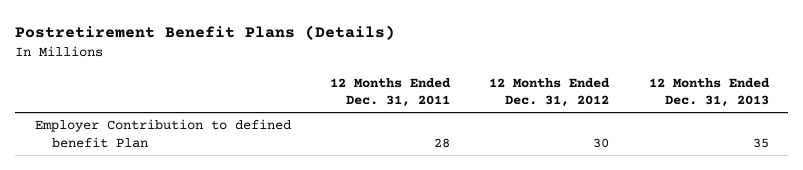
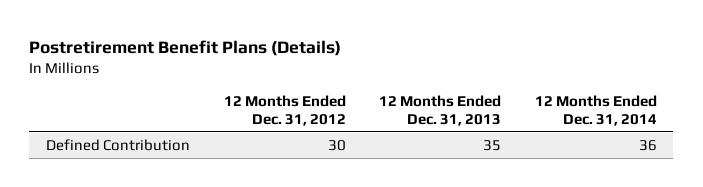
[329,77,451,108] 12 Months Ended Dec. 31, 2011 -> none
none -> [534,94,657,127] 12 Months Ended Dec. 31, 2014
[34,119,291,148] Employer Contribution to defined benefit Plan -> [46,139,191,152] Defined Contribution

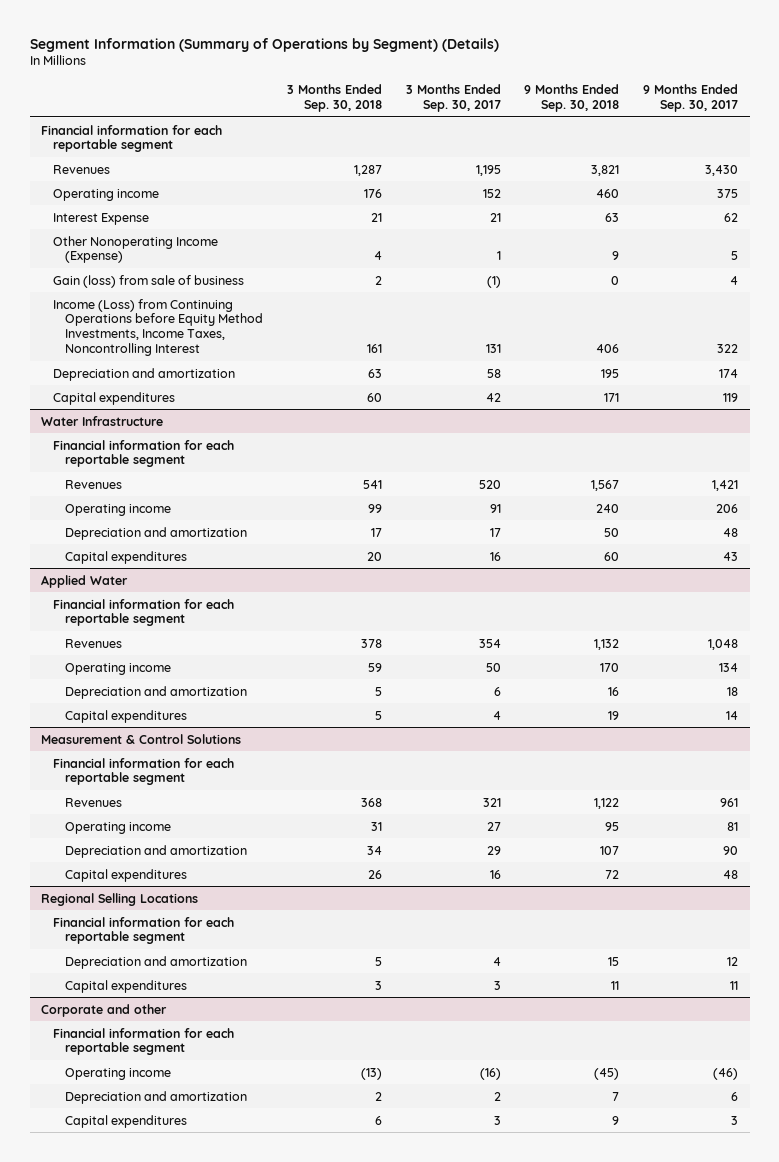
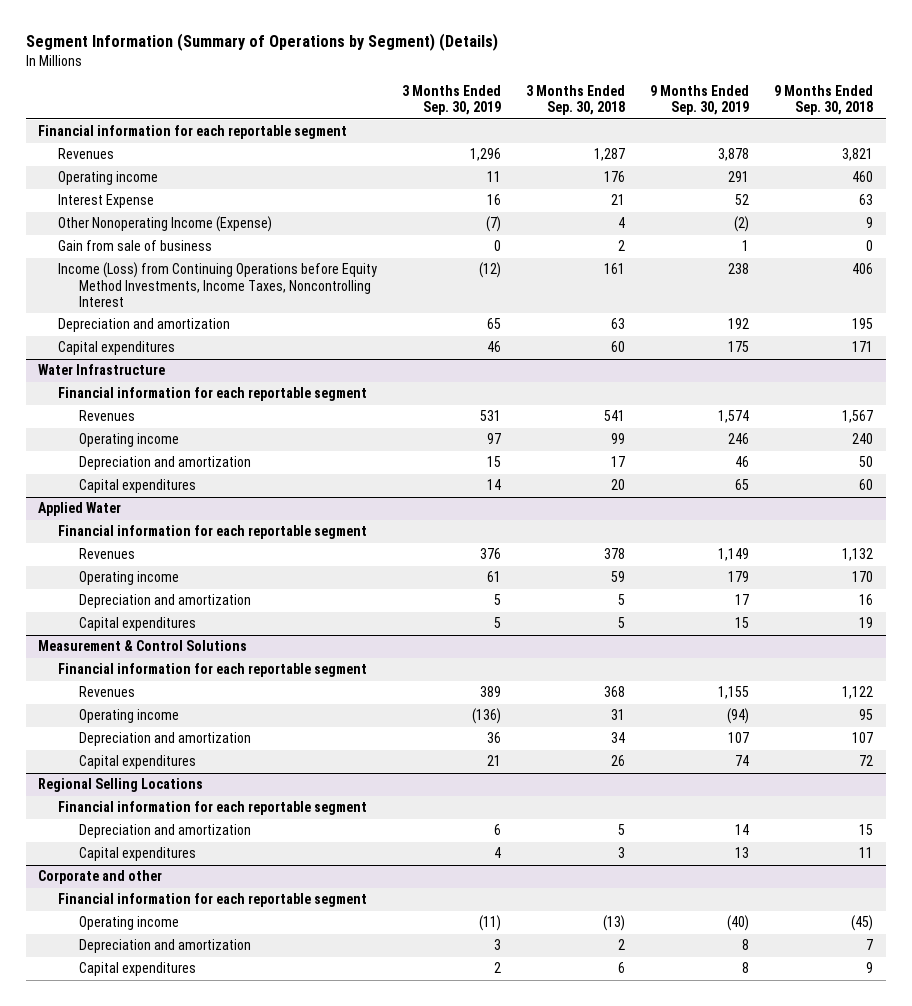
[405,84,501,113] 3 Months Ended Sep. 30, 2017 -> none
[642,84,738,113] 9 Months Ended Sep. 30, 2017 -> none
none -> [402,84,502,116] 3 Months Ended Sep. 30, 2019
none -> [650,84,750,116] 9 Months Ended Sep. 30, 2019
[53,274,245,288] Gain (loss) from sale of business -> [58,240,213,252] Gain from sale of business

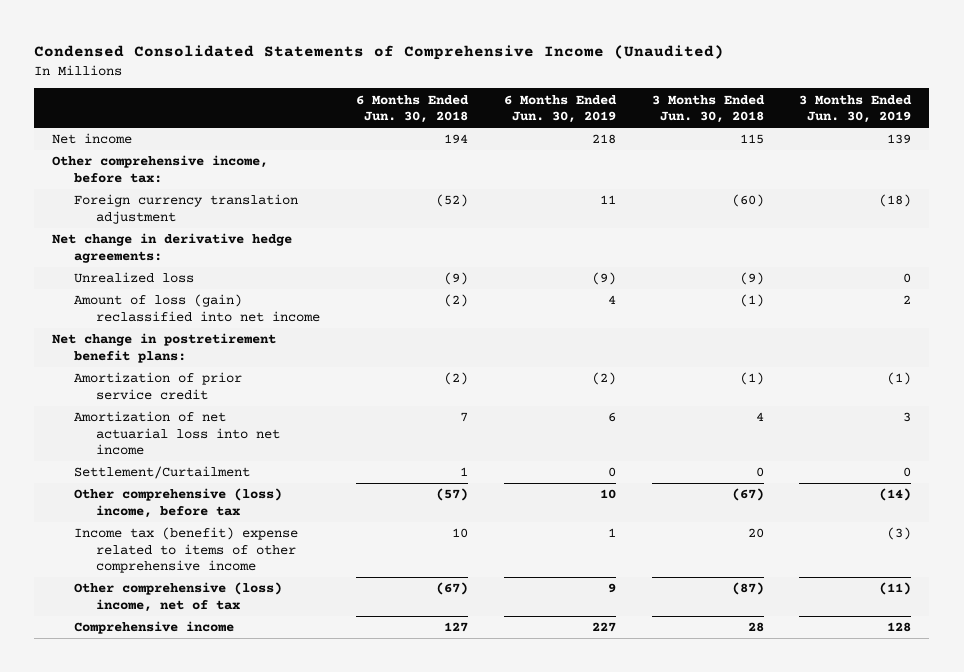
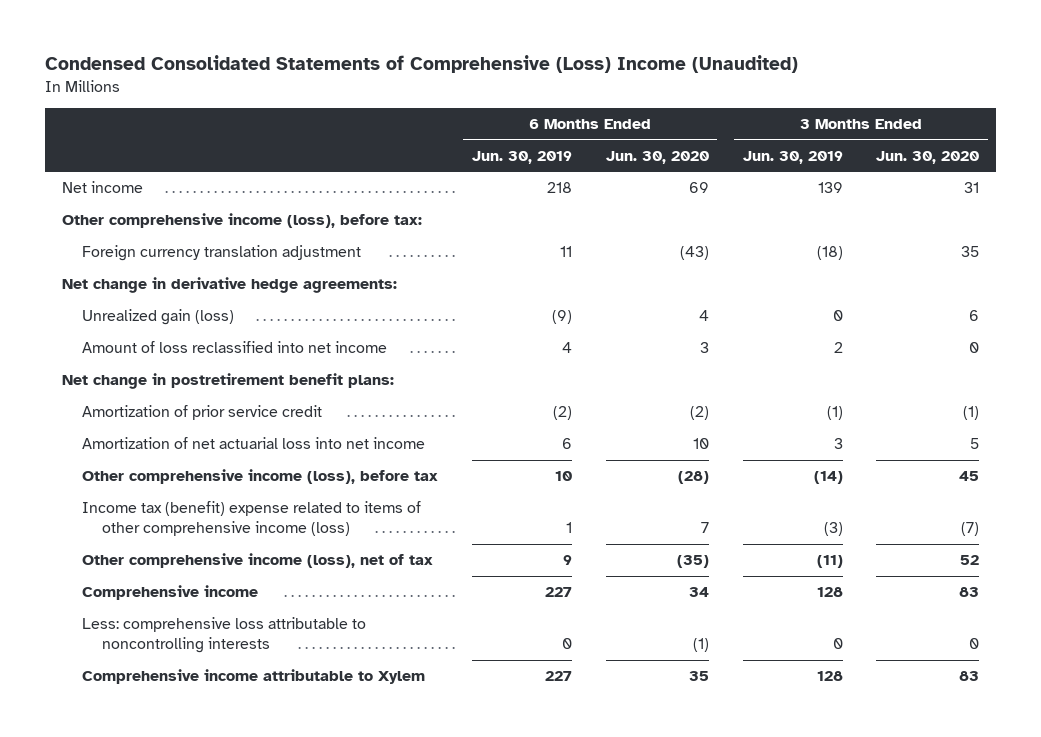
[34,44,725,60] Condensed Consolidated Statements of Comprehensive Income (Unaudited) -> [44,54,798,73] Condensed Consolidated Statements of Comprehensive (Loss) Income (Unaudited)
[356,94,470,124] 6 Months Ended Jun. 30, 2018 -> none
[651,94,765,124] 3 Months Ended Jun. 30, 2018 -> none
none -> [605,151,709,165] Jun. 30, 2020
none -> [876,151,980,165] Jun. 30, 2020
[52,155,269,183] Other comprehensive income, before tax: -> [61,213,422,229] Other comprehensive income (loss), before tax:
[74,272,195,284] Unrealized loss -> [82,309,235,326] Unrealized gain (loss)
[74,294,321,322] Amount of loss (gain) reclassified into net income -> [82,341,388,354] Amount of loss reclassified into net income
[74,466,251,480] Settlement/Curtailment -> none
[74,488,283,518] Other comprehensive (loss) income, before tax -> [82,469,439,485] Other comprehensive income (loss), before tax
[74,527,299,574] Income tax (benefit) expense related to items of other comprehensive income -> [82,501,422,537] Income tax (benefit) expense related to items of other comprehensive income (loss)
[74,582,283,612] Other comprehensive (loss) income, net of tax -> [82,553,434,569] Other comprehensive income (loss), net of tax
none -> [82,617,367,654] Less: comprehensive loss attributable to noncontrolling interests
none -> [82,669,426,685] Comprehensive income attributable to Xylem

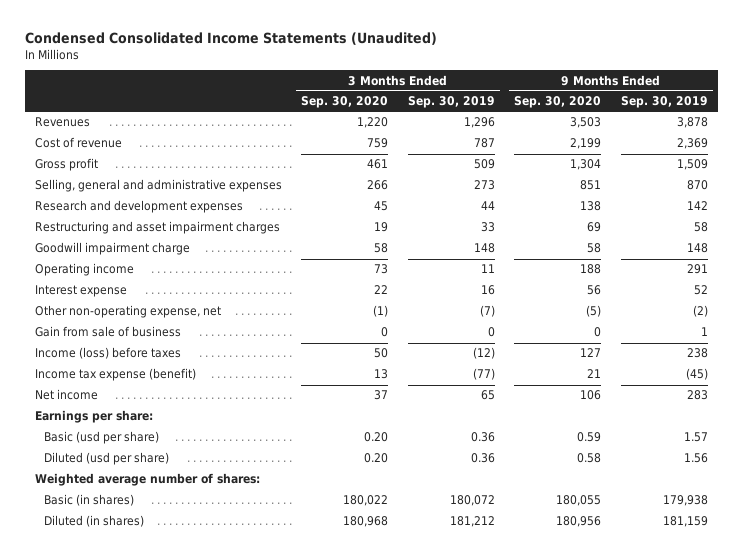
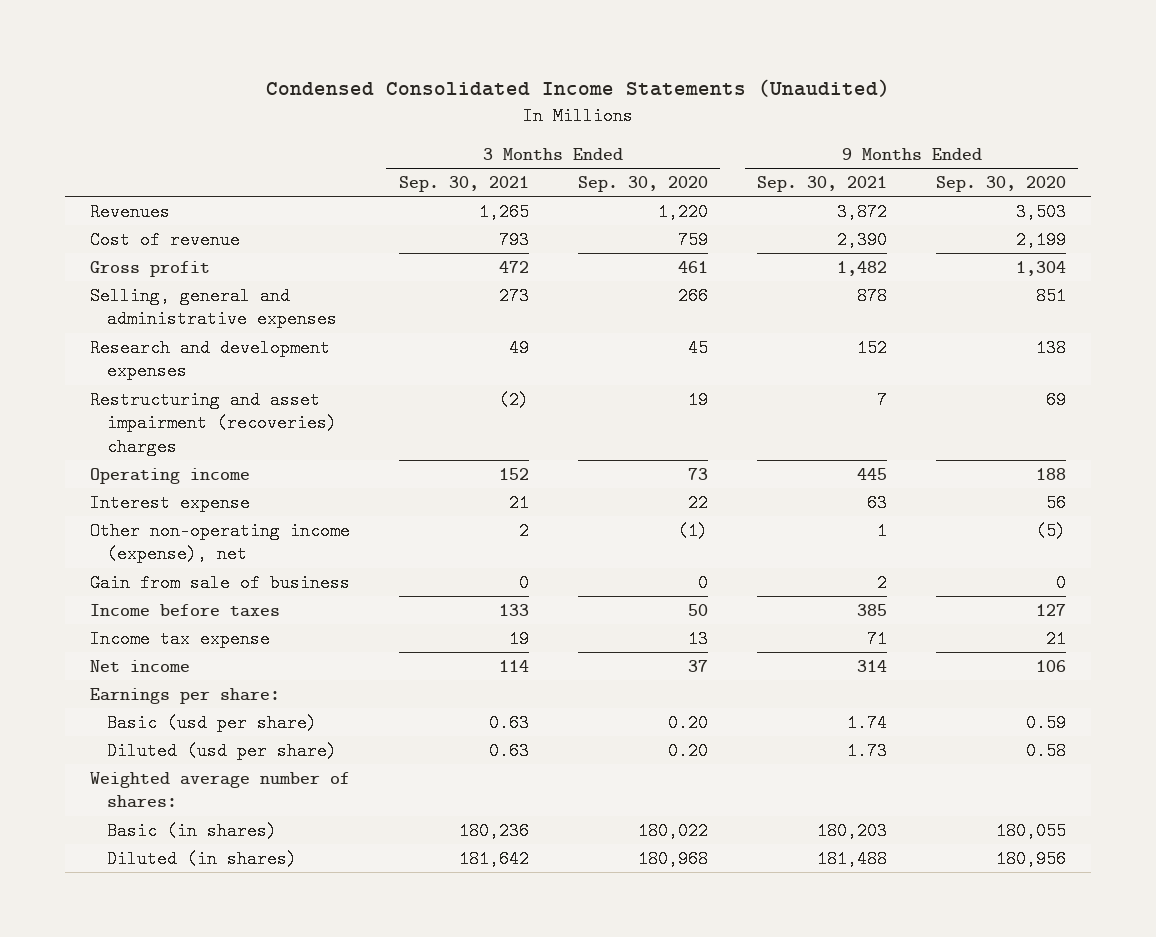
[407,96,495,109] Sep. 30, 2019 -> none
[620,96,708,109] Sep. 30, 2019 -> none
none -> [398,176,529,193] Sep. 30, 2021
none -> [757,176,888,193] Sep. 30, 2021
[34,242,190,256] Goodwill impairment charge -> none
[34,221,280,235] Restructuring and asset impairment charges -> [89,390,337,456] Restructuring and asset impairment (recoveries) charges
[34,305,221,319] Other non-operating expense, net -> [89,521,350,564] Other non-operating income (expense), net
[34,347,181,360] Income (loss) before taxes -> [89,603,280,617] Income before taxes
[34,368,196,382] Income tax expense (benefit) -> [89,629,270,648] Income tax expense

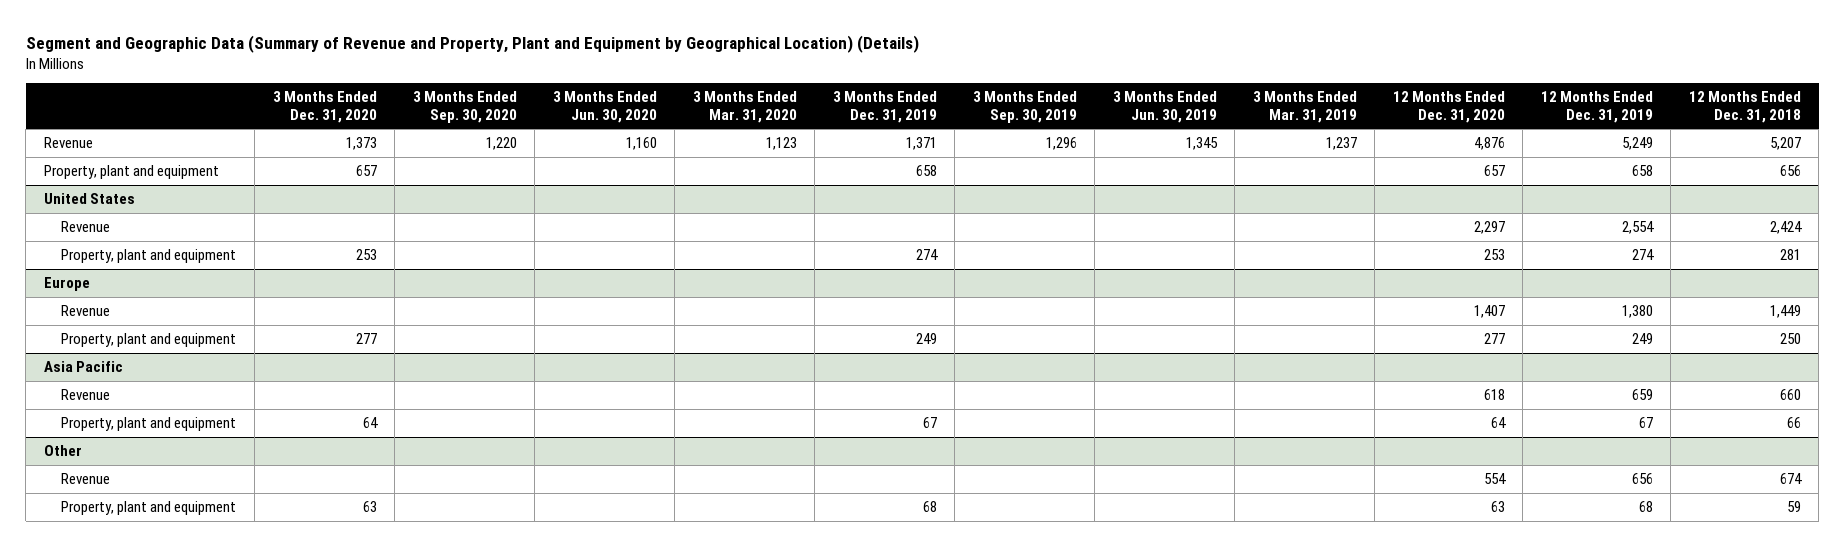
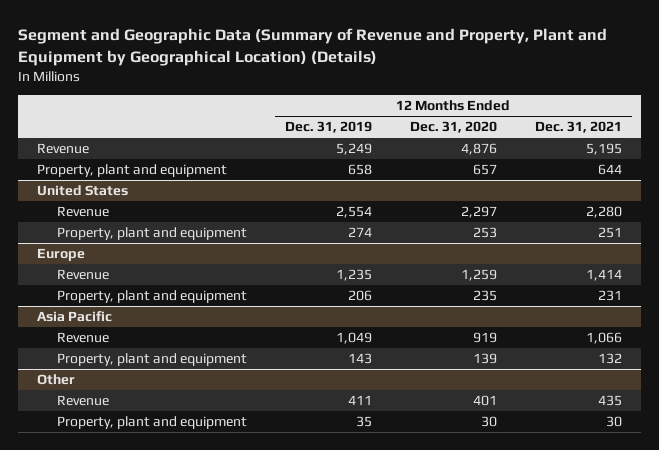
[272,91,377,123] 3 Months Ended Dec. 31, 2020 -> none
[412,91,517,123] 3 Months Ended Sep. 30, 2020 -> none
[552,91,657,123] 3 Months Ended Jun. 30, 2020 -> none
[692,91,797,123] 3 Months Ended Mar. 31, 2020 -> none
[832,91,937,123] 3 Months Ended Dec. 31, 2019 -> none
[972,91,1077,123] 3 Months Ended Sep. 30, 2019 -> none
[1112,91,1217,123] 3 Months Ended Jun. 30, 2019 -> none
[1252,91,1357,123] 3 Months Ended Mar. 31, 2019 -> none
[1688,91,1801,123] 12 Months Ended Dec. 31, 2018 -> none
none -> [535,121,623,134] Dec. 31, 2021
[1473,305,1505,319] 1,407 -> [460,269,497,282] 1,259
[1621,305,1653,319] 1,380 -> [335,269,372,282] 1,235
[1483,333,1505,345] 277 -> [472,290,497,302] 235
[1631,333,1653,345] 249 -> [347,290,372,302] 206
[1483,389,1505,401] 618 -> [472,332,497,344] 919
[1631,389,1653,401] 659 -> [335,332,372,345] 1,049
[1490,417,1506,429] 64 -> [472,353,497,365] 139
[1638,417,1653,429] 67 -> [347,353,372,365] 143
[1483,473,1506,485] 554 -> [472,395,497,407] 401
[1631,473,1653,485] 656 -> [347,395,372,406] 411
[1490,501,1505,513] 63 -> [480,416,497,428] 30
[1638,501,1653,513] 68 -> [355,416,372,428] 35

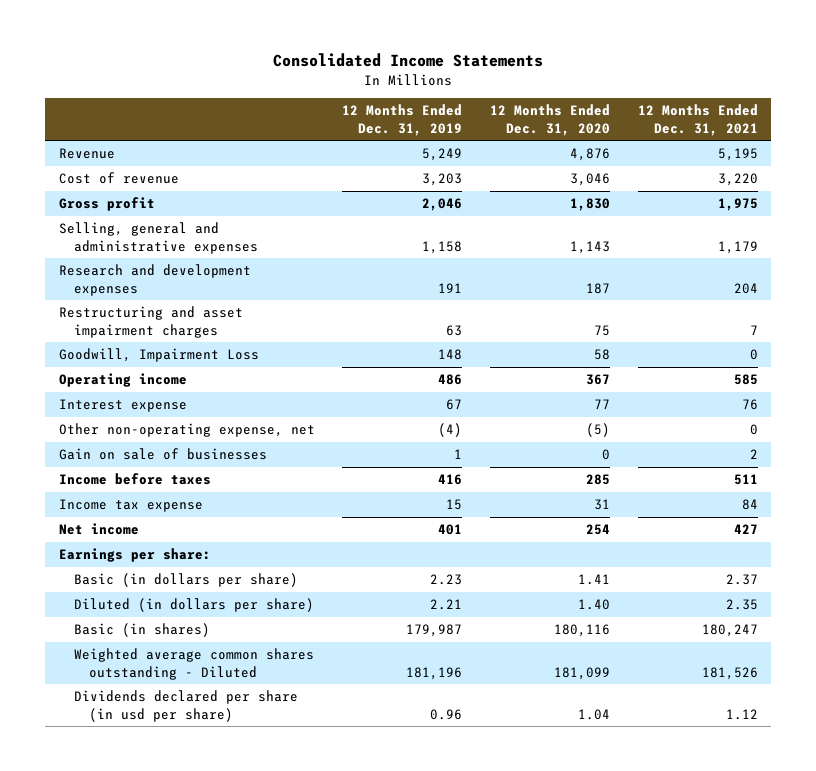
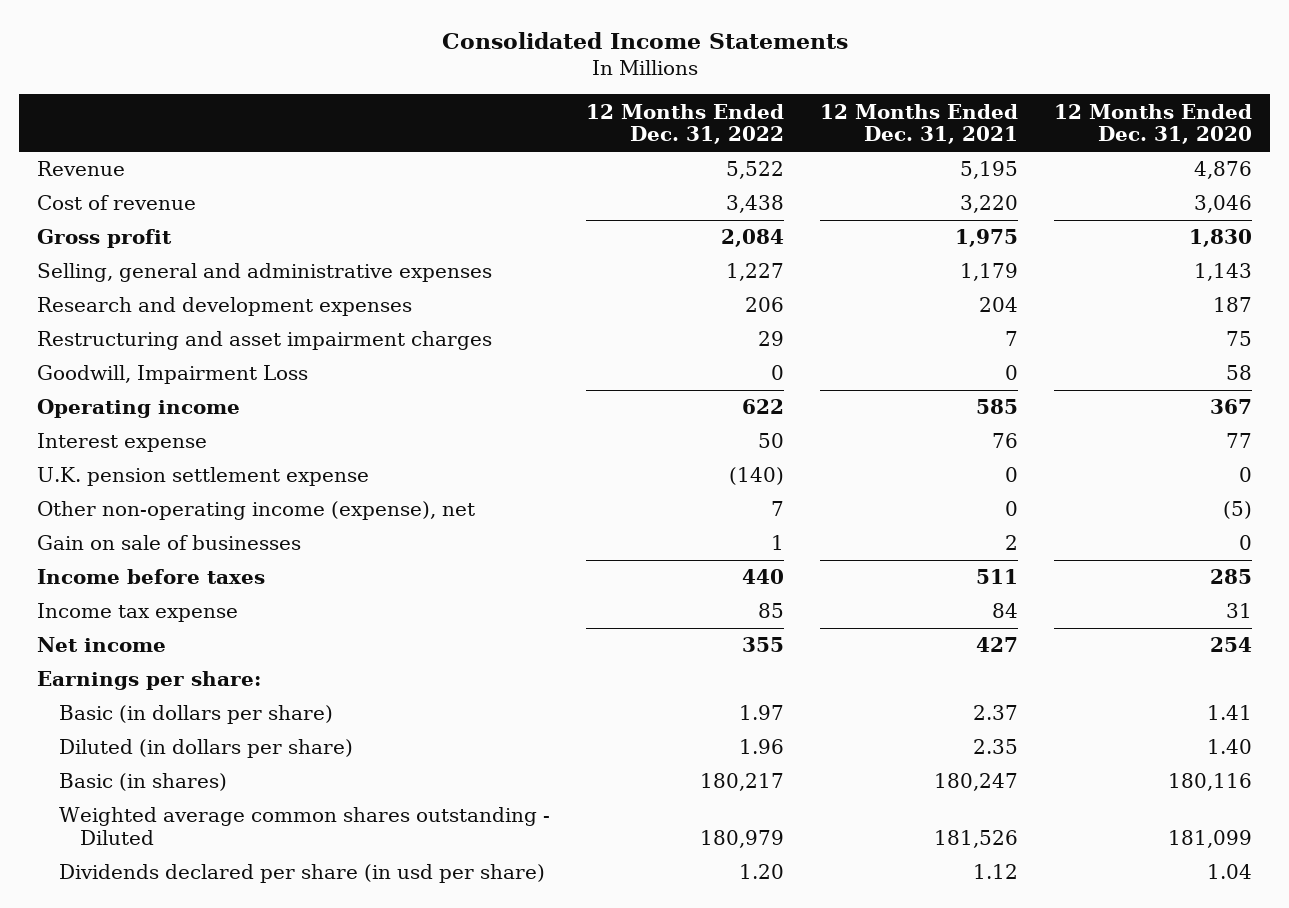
[342,104,463,137] 12 Months Ended Dec. 31, 2019 -> none
none -> [585,103,784,144] 12 Months Ended Dec. 31, 2022
none -> [37,467,370,487] U.K. pension settlement expense
[58,423,315,438] Other non-operating expense, net -> [37,501,476,521] Other non-operating income (expense), net

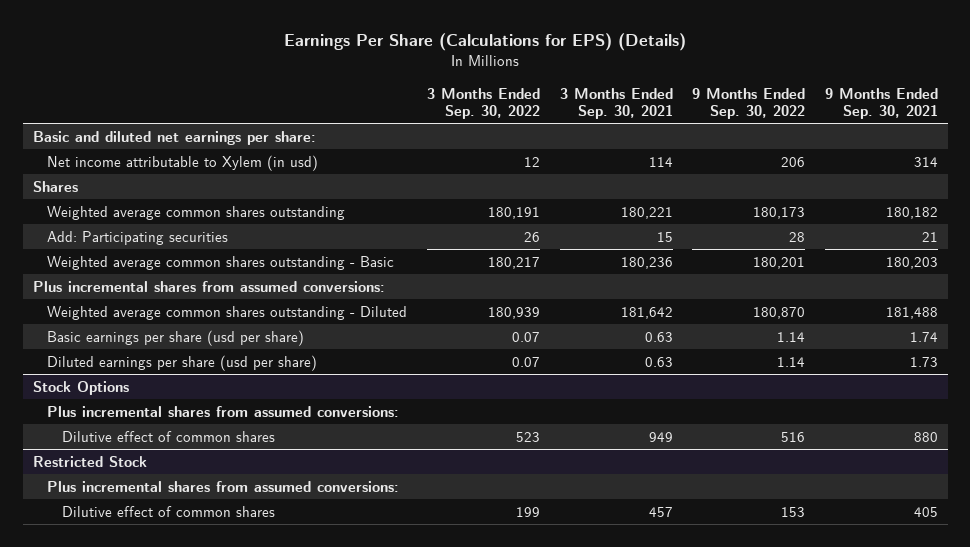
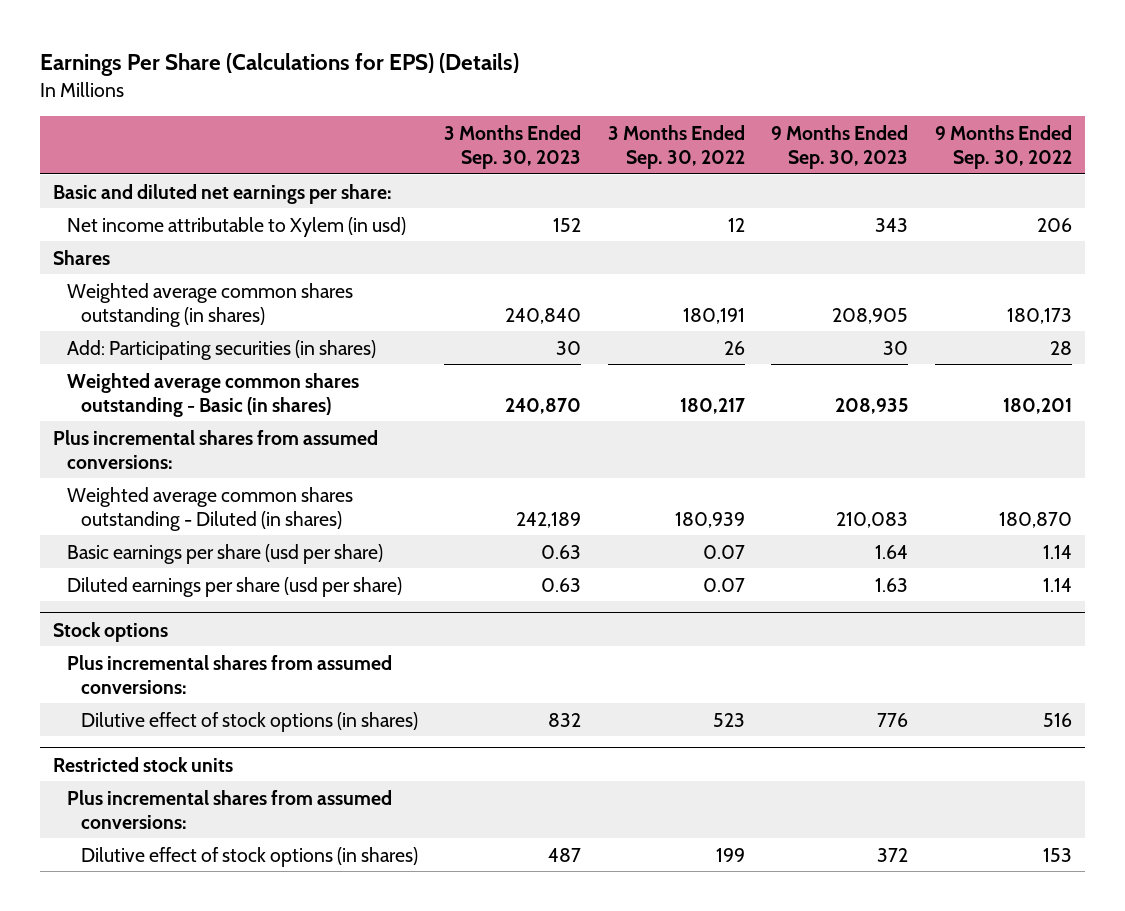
[559,87,673,120] 3 Months Ended Sep. 30, 2021 -> none
[824,87,938,120] 9 Months Ended Sep. 30, 2021 -> none
none -> [444,124,582,169] 3 Months Ended Sep. 30, 2023
none -> [771,124,909,169] 9 Months Ended Sep. 30, 2023
[47,205,346,220] Weighted average common shares outstanding -> [67,282,354,327] Weighted average common shares outstanding (in shares)
[47,230,229,245] Add: Participating securities -> [67,339,377,360] Add: Participating securities (in shares)
[47,255,395,270] Weighted average common shares outstanding - Basic -> [67,372,360,417] Weighted average common shares outstanding - Basic (in shares)
[47,305,408,320] Weighted average common shares outstanding - Diluted -> [67,486,354,531] Weighted average common shares outstanding - Diluted (in shares)
[32,380,129,395] Stock Options -> [53,621,169,642] Stock options
[62,430,276,442] Dilutive effect of common shares -> [80,711,418,732] Dilutive effect of stock options (in shares)
[32,455,147,467] Restricted Stock -> [53,756,234,772] Restricted stock units
[62,505,276,517] Dilutive effect of common shares -> [80,846,418,867] Dilutive effect of stock options (in shares)

